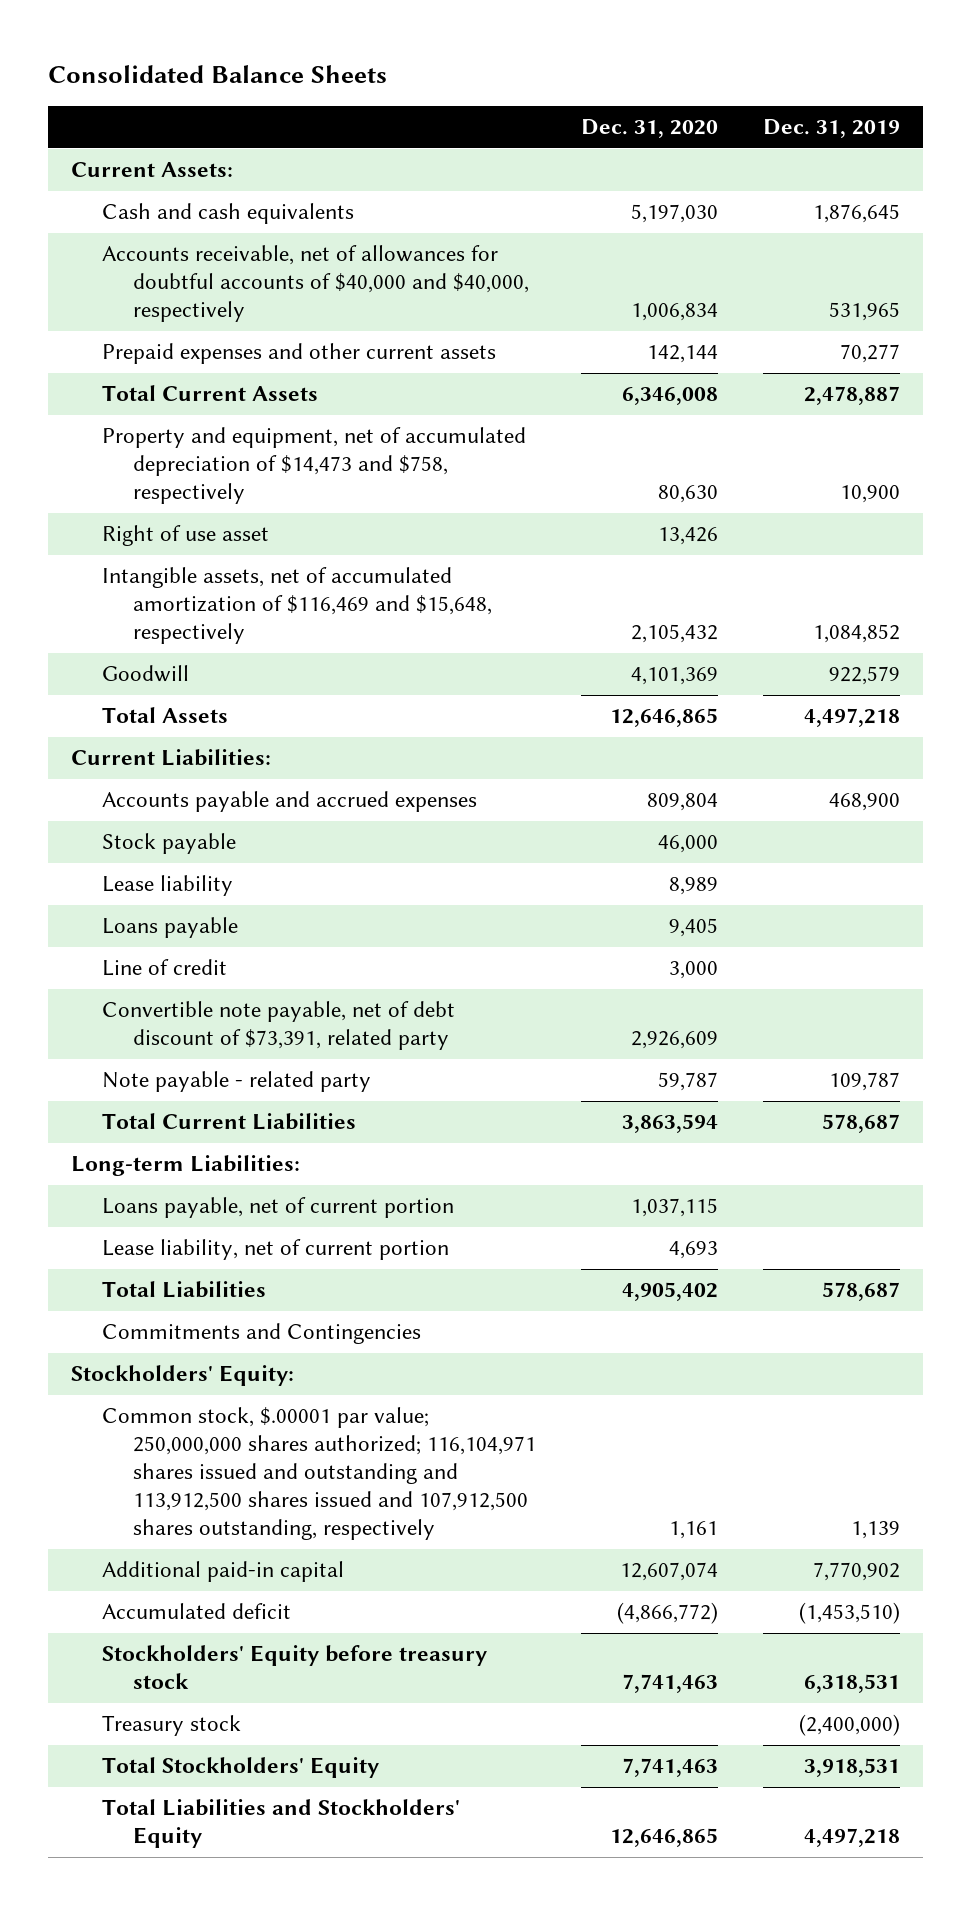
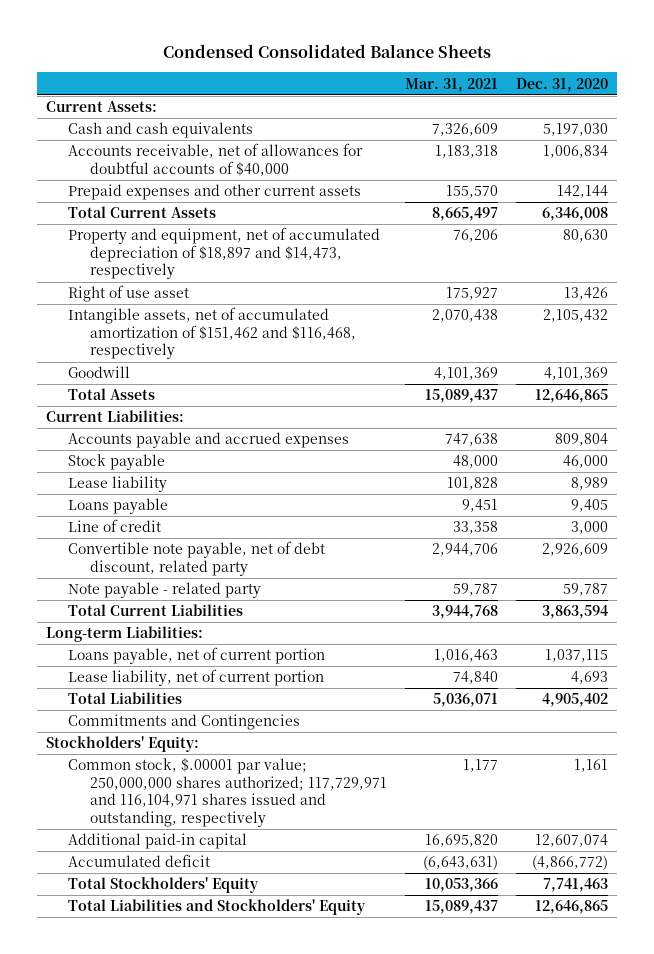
[47,65,387,84] Consolidated Balance Sheets -> [162,44,491,59] Condensed Consolidated Balance Sheets
[763,119,901,139] Dec. 31, 2019 -> none
none -> [404,77,498,92] Mar. 31, 2021
[101,245,529,323] Accounts receivable, net of allowances for doubtful accounts of $40,000 and $40,000, respectively -> [67,143,363,176] Accounts receivable, net of allowances for doubtful accounts of $40,000
[101,427,526,505] Property and equipment, net of accumulated depreciation of $14,473 and $758, respectively -> [67,227,380,280] Property and equipment, net of accumulated depreciation of $18,897 and $14,473, respectively
[101,567,492,645] Intangible assets, net of accumulated amortization of $116,469 and $15,648, respectively -> [67,307,356,360] Intangible assets, net of accumulated amortization of $151,462 and $116,468, respectively
[101,1001,455,1051] Convertible note payable, net of debt discount of $73,391, related party -> [67,541,325,576] Convertible note payable, net of debt discount, related party
[101,1407,536,1541] Common stock, $.00001 par value; 250,000,000 shares authorized; 116,104,971 shares issued and outstanding and 113,912,500 shares issued and 107,912,500 shares outstanding, respectively -> [67,758,387,828] Common stock, $.00001 par value; 250,000,000 shares authorized; 117,729,971 and 116,104,971 shares issued and outstanding, respectively
[101,1645,487,1690] Stockholders' Equity before treasury stock -> none
[101,1715,241,1737] Treasury stock -> none

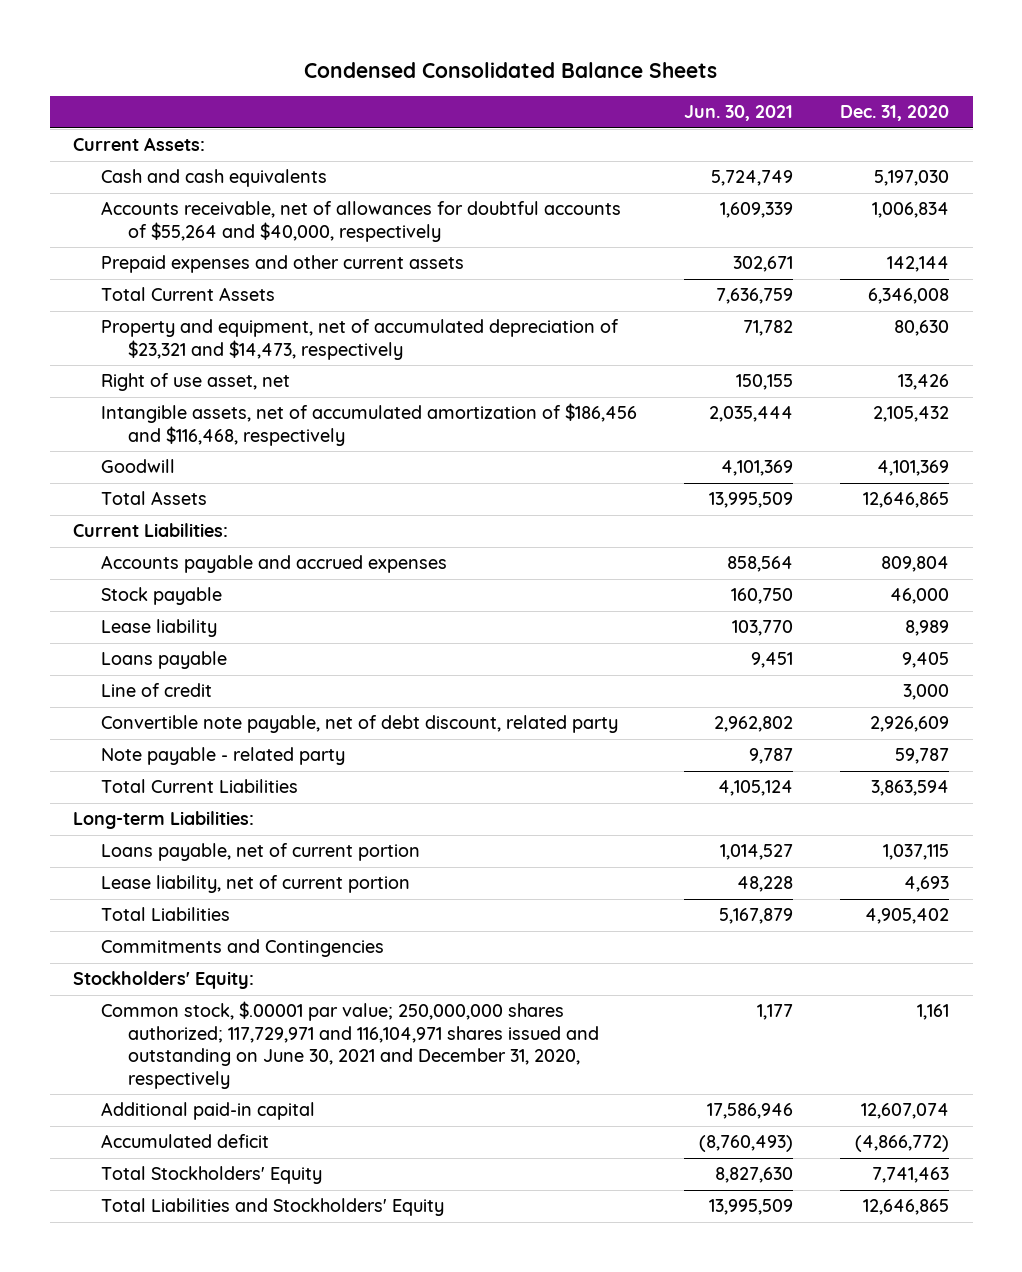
[404,77,498,92] Mar. 31, 2021 -> none
none -> [683,105,793,122] Jun. 30, 2021
[67,143,363,176] Accounts receivable, net of allowances for doubtful accounts of $40,000 -> [100,201,621,242] Accounts receivable, net of allowances for doubtful accounts of $55,264 and $40,000, respectively
[67,227,380,280] Property and equipment, net of accumulated depreciation of $18,897 and $14,473, respectively -> [100,319,619,360] Property and equipment, net of accumulated depreciation of $23,321 and $14,473, respectively
[67,285,189,303] Right of use asset -> [100,373,290,392] Right of use asset, net
[67,307,356,360] Intangible assets, net of accumulated amortization of $151,462 and $116,468, respectively -> [100,403,637,446] Intangible assets, net of accumulated amortization of $186,456 and $116,468, respectively
[67,758,387,828] Common stock, $.00001 par value; 250,000,000 shares authorized; 117,729,971 and 116,104,971 shares issued and outstanding, respectively -> [100,1001,600,1089] Common stock, $.00001 par value; 250,000,000 shares authorized; 117,729,971 and 116,104,971 shares issued and outstanding on June 30, 2021 and December 31, 2020, respectively

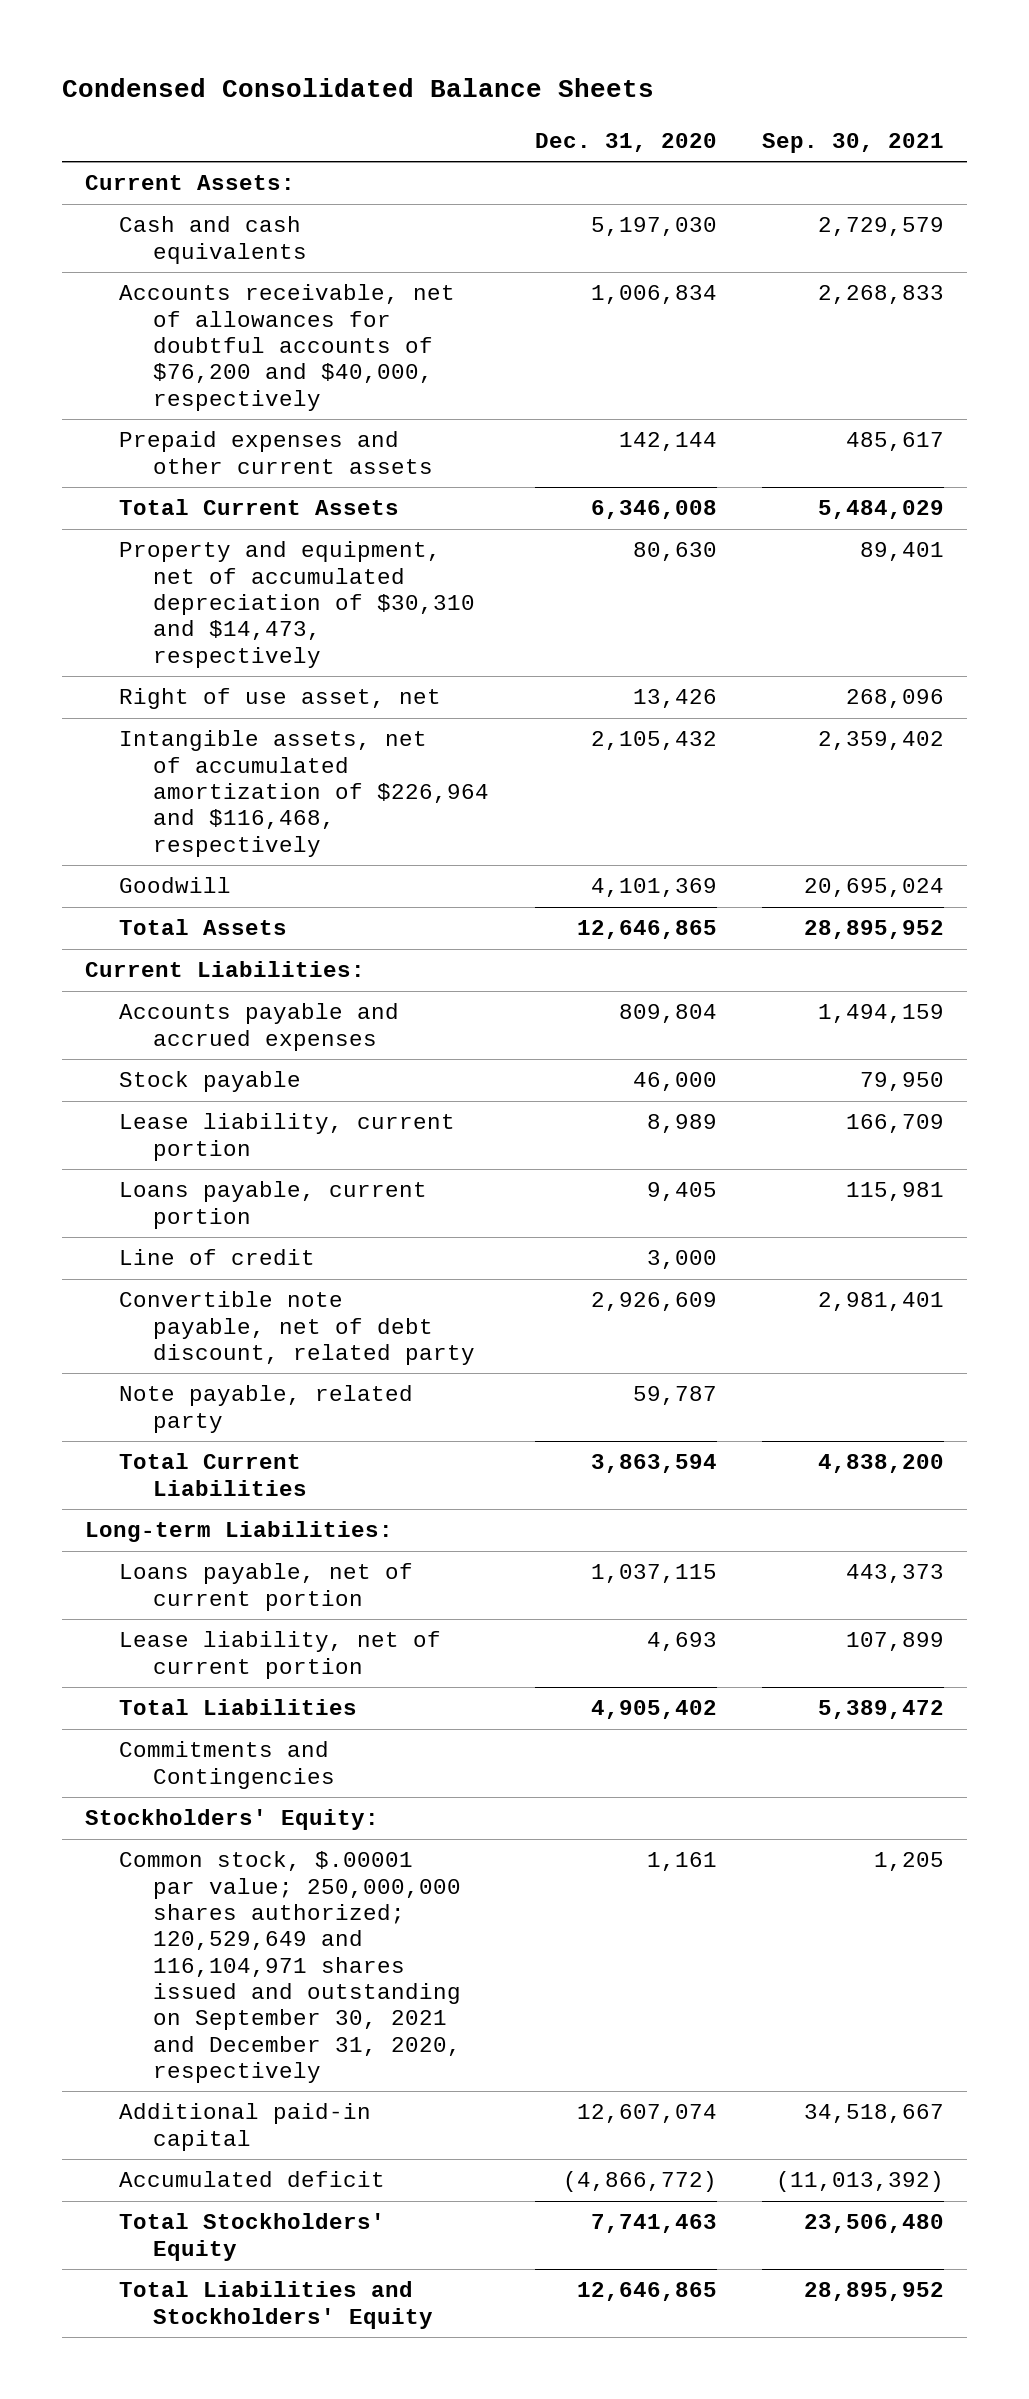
[683,105,793,122] Jun. 30, 2021 -> none
none -> [762,132,945,153] Sep. 30, 2021
[100,201,621,242] Accounts receivable, net of allowances for doubtful accounts of $55,264 and $40,000, respectively -> [118,284,455,411] Accounts receivable, net of allowances for doubtful accounts of $76,200 and $40,000, respectively
[100,319,619,360] Property and equipment, net of accumulated depreciation of $23,321 and $14,473, respectively -> [118,541,476,668] Property and equipment, net of accumulated depreciation of $30,310 and $14,473, respectively
[100,403,637,446] Intangible assets, net of accumulated amortization of $186,456 and $116,468, respectively -> [118,730,490,857] Intangible assets, net of accumulated amortization of $226,964 and $116,468, respectively
[100,619,217,638] Lease liability -> [118,1113,455,1161] Lease liability, current portion
[100,651,227,670] Loans payable -> [118,1181,427,1229] Loans payable, current portion
[100,747,345,766] Note payable - related party -> [118,1385,413,1433] Note payable, related party
[100,1001,600,1089] Common stock, $.00001 par value; 250,000,000 shares authorized; 117,729,971 and 116,104,971 shares issued and outstanding on June 30, 2021 and December 31, 2020, respectively -> [118,1851,462,2083] Common stock, $.00001 par value; 250,000,000 shares authorized; 120,529,649 and 116,104,971 shares issued and outstanding on September 30, 2021 and December 31, 2020, respectively

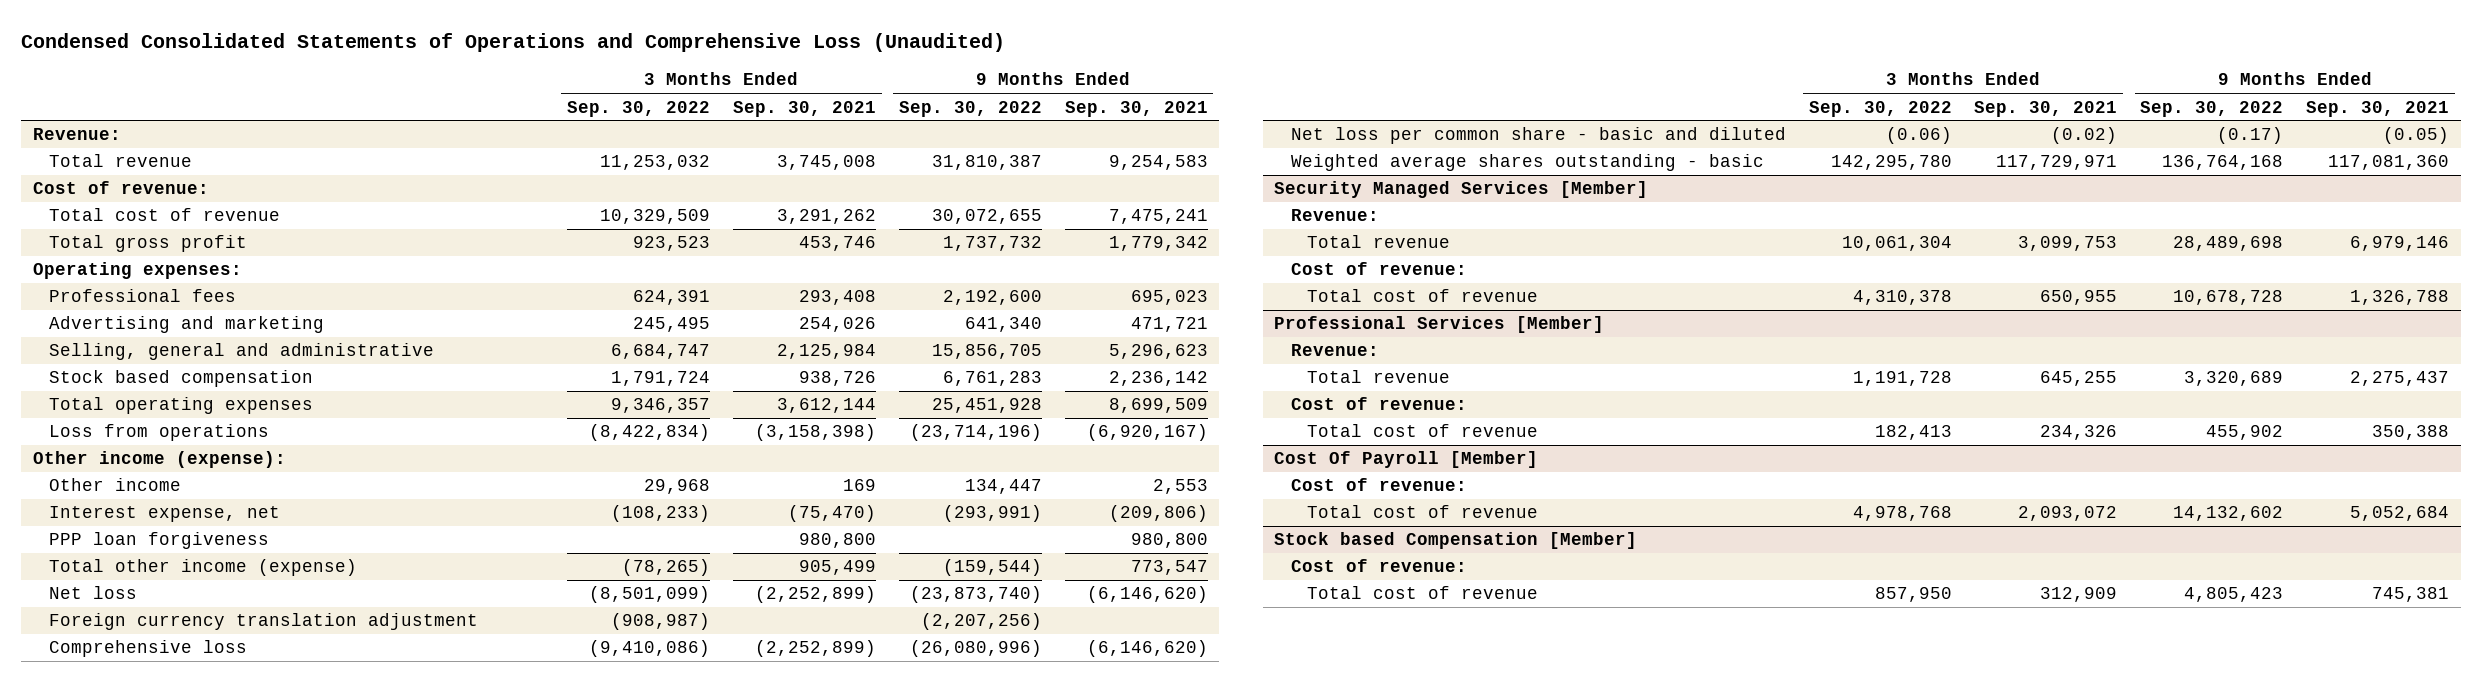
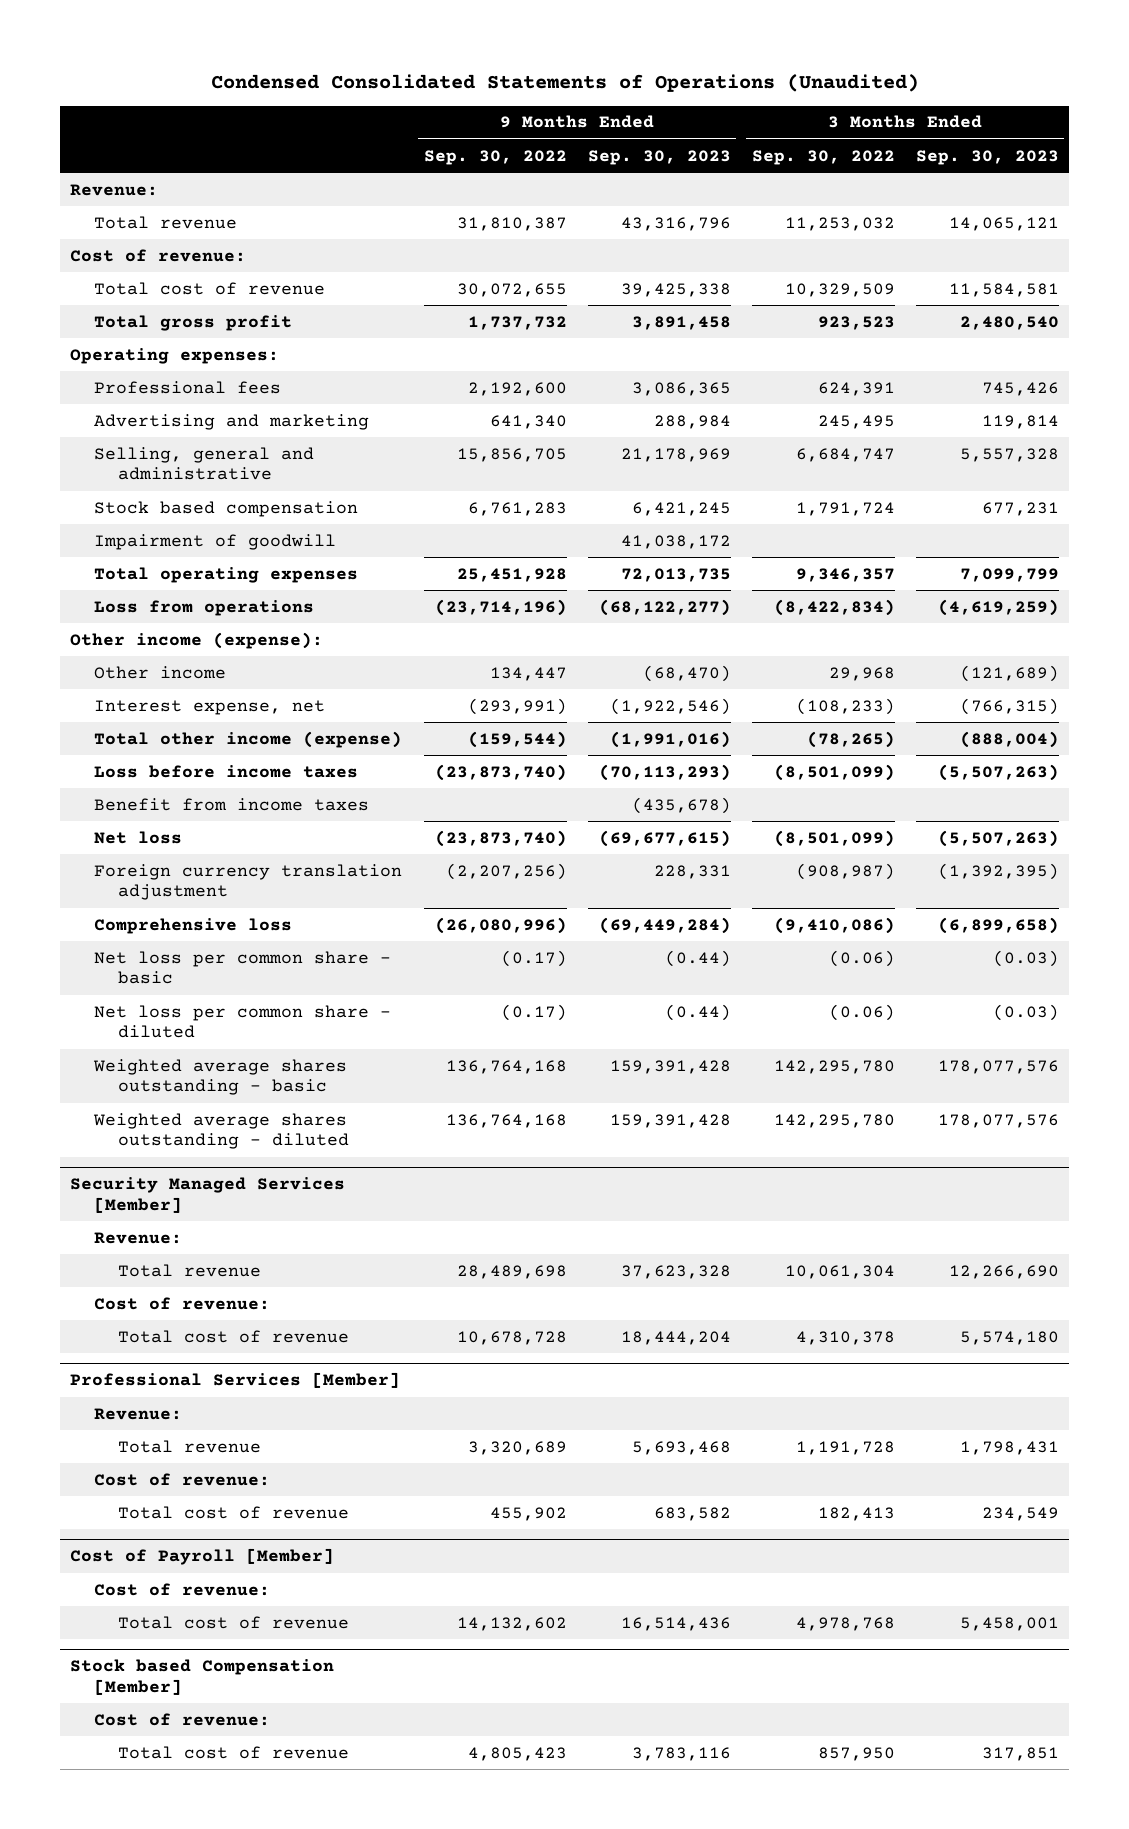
[21,33,1006,53] Condensed Consolidated Statements of Operations and Comprehensive Loss (Unaudited) -> [210,73,919,92] Condensed Consolidated Statements of Operations (Unaudited)
[732,100,876,117] Sep. 30, 2021 -> none
[1064,100,1208,117] Sep. 30, 2021 -> none
none -> [587,149,731,165] Sep. 30, 2023
none -> [915,149,1059,165] Sep. 30, 2023
none -> [94,533,337,550] Impairment of goodwill
[49,532,270,550] PPP loan forgiveness -> none
none -> [94,764,359,778] Loss before income taxes
none -> [94,797,370,811] Benefit from income taxes
[1290,127,1786,145] Net loss per common share - basic and diluted -> [94,950,392,985] Net loss per common share - basic
none -> [94,1004,392,1039] Net loss per common share - diluted
none -> [93,1112,350,1150] Weighted average shares outstanding - diluted
[1274,451,1539,469] Cost Of Payroll [Member] -> [70,1548,335,1566] Cost of Payroll [Member]

